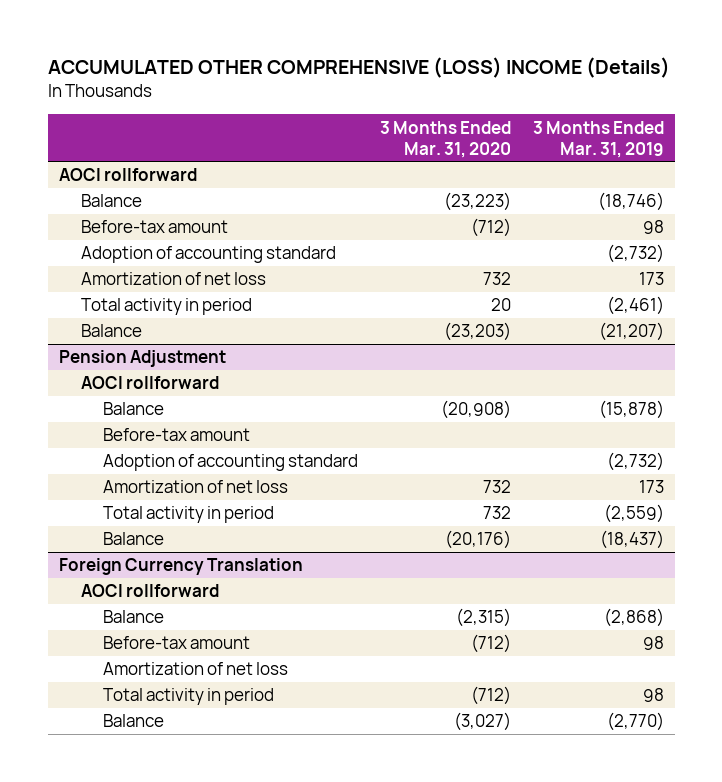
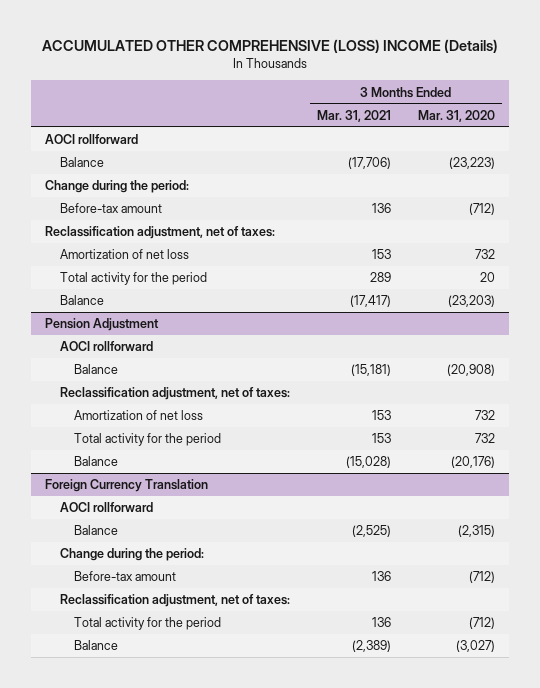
[532,120,664,158] 3 Months Ended Mar. 31, 2019 -> none
none -> [317,109,392,122] Mar. 31, 2021
none -> [45,180,190,194] Change during the period:
[80,246,336,264] Adoption of accounting standard -> none
none -> [45,226,276,240] Reclassification adjustment, net of taxes:
[80,298,252,316] Total activity in period -> [59,272,207,286] Total activity for the period
[102,428,250,442] Before-tax amount -> none
[102,454,358,472] Adoption of accounting standard -> none
none -> [59,387,290,401] Reclassification adjustment, net of taxes:
[102,506,274,524] Total activity in period -> [74,433,222,447] Total activity for the period
none -> [59,548,204,562] Change during the period:
[102,662,288,676] Amortization of net loss -> none
none -> [59,594,290,608] Reclassification adjustment, net of taxes:
[102,688,274,706] Total activity in period -> [74,617,222,631] Total activity for the period

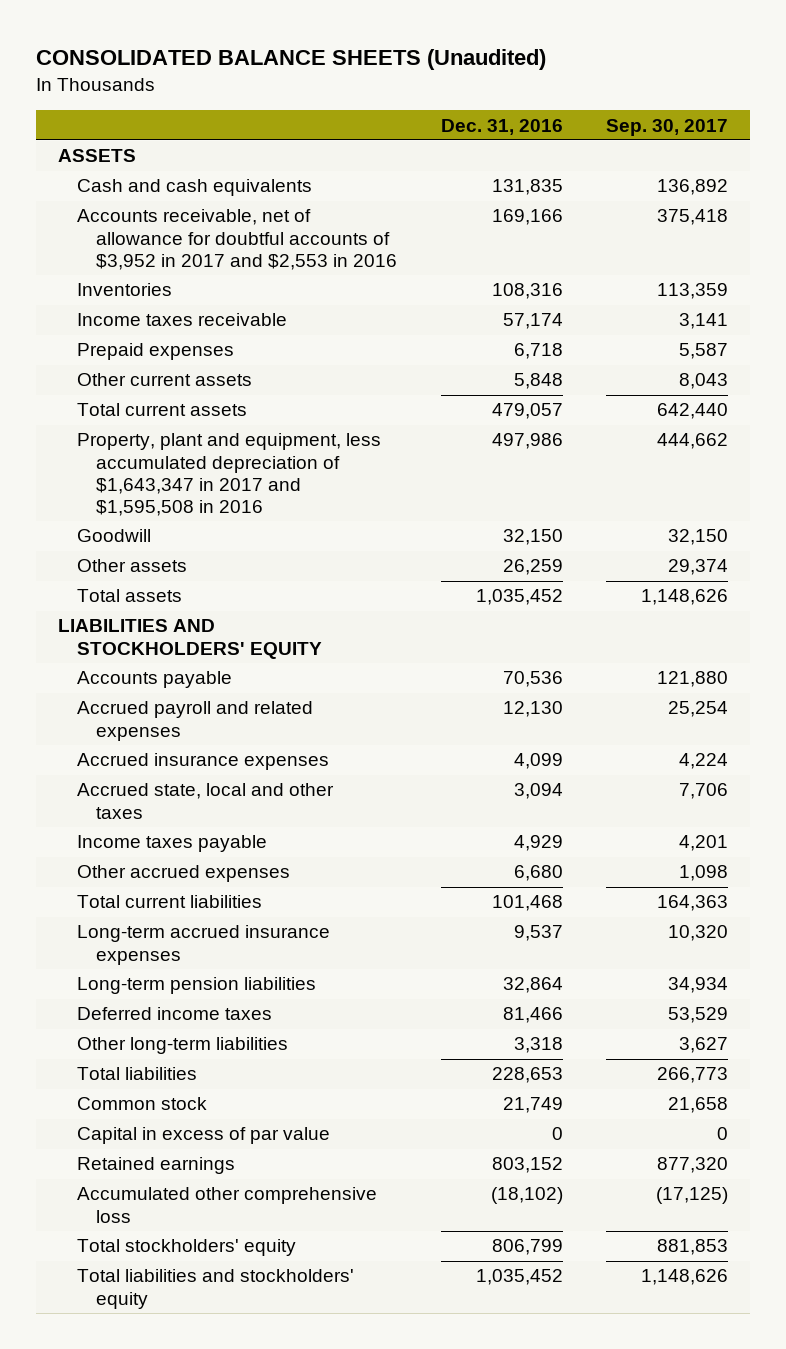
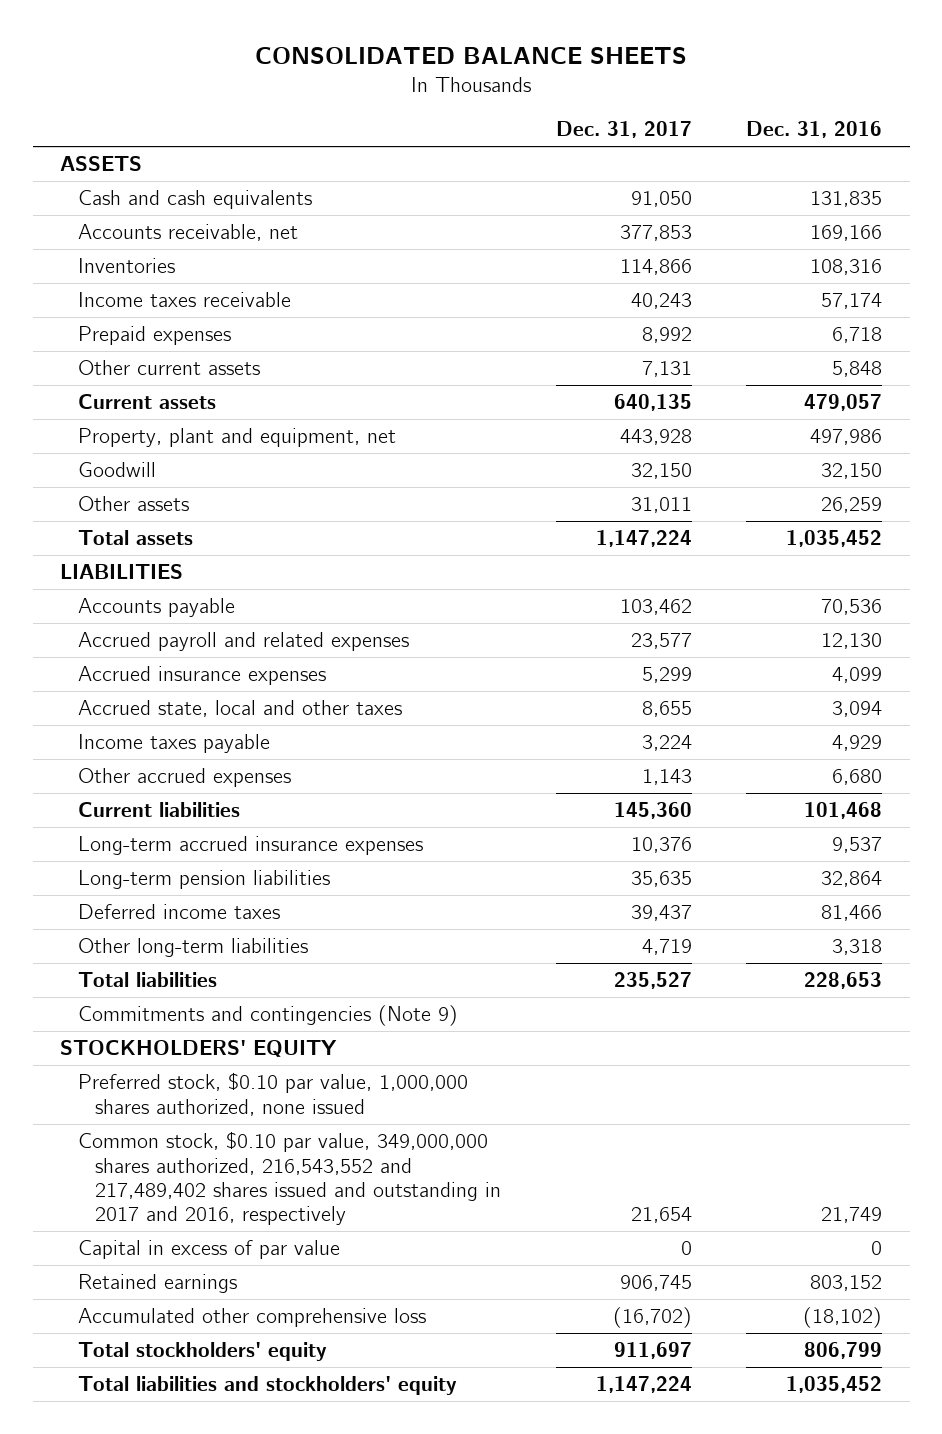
[35,49,546,71] CONSOLIDATED BALANCE SHEETS (Unaudited) -> [255,47,688,65] CONSOLIDATED BALANCE SHEETS
[606,118,729,136] Sep. 30, 2017 -> none
none -> [555,121,692,139] Dec. 31, 2017
[76,209,398,270] Accounts receivable, net of allowance for doubtful accounts of $3,952 in 2017 and $2,553 in 2016 -> [77,224,298,242] Accounts receivable, net
[76,403,247,417] Total current assets -> [77,394,216,410] Current assets
[76,433,381,516] Property, plant and equipment, less accumulated depreciation of $1,643,347 in 2017 and $1,595,508 in 2016 -> [77,428,396,448] Property, plant and equipment, net
[57,619,322,659] LIABILITIES AND STOCKHOLDERS' EQUITY -> none
none -> [60,564,184,580] LIABILITIES
[76,895,262,909] Total current liabilities -> [77,802,240,818] Current liabilities
none -> [77,1005,458,1027] Commitments and contingencies (Note 9)
none -> [60,1040,338,1058] STOCKHOLDERS' EQUITY
none -> [77,1072,468,1116] Preferred stock, $0.10 par value, 1,000,000 shares authorized, none issued
[76,1097,207,1111] Common stock -> [77,1131,502,1226] Common stock, $0.10 par value, 349,000,000 shares authorized, 216,543,552 and 217,489,402 shares issued and outstanding in 2017 and 2016, respectively

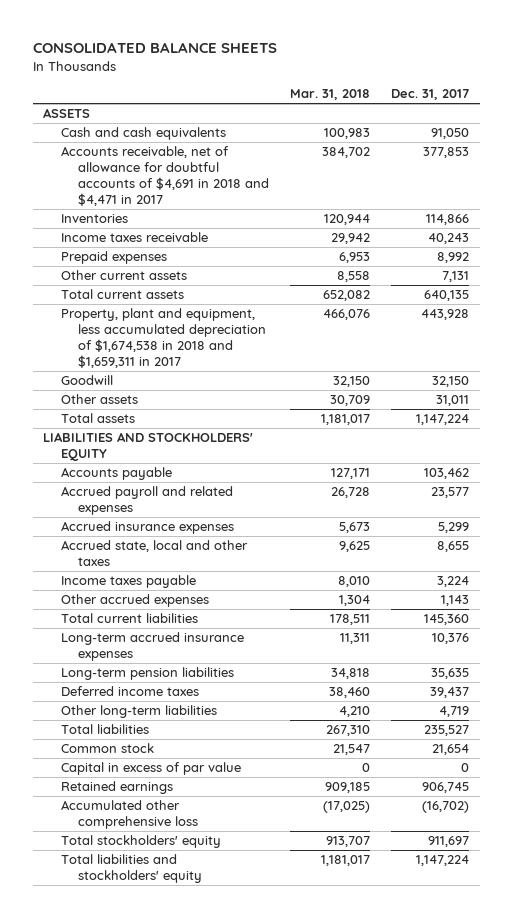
[746,121,883,139] Dec. 31, 2016 -> none
none -> [290,89,371,101] Mar. 31, 2018
[77,224,298,242] Accounts receivable, net -> [60,146,270,207] Accounts receivable, net of allowance for doubtful accounts of $4,691 in 2018 and $4,471 in 2017
[77,394,216,410] Current assets -> [60,289,184,300] Total current assets
[77,428,396,448] Property, plant and equipment, net -> [60,308,267,369] Property, plant and equipment, less accumulated depreciation of $1,674,538 in 2018 and $1,659,311 in 2017
[60,564,184,580] LIABILITIES -> none
none -> [43,432,254,462] LIABILITIES AND STOCKHOLDERS' EQUITY
[77,802,240,818] Current liabilities -> [60,613,198,624] Total current liabilities
[77,1005,458,1027] Commitments and contingencies (Note 9) -> none
[60,1040,338,1058] STOCKHOLDERS' EQUITY -> none
[77,1072,468,1116] Preferred stock, $0.10 par value, 1,000,000 shares authorized, none issued -> none
[77,1131,502,1226] Common stock, $0.10 par value, 349,000,000 shares authorized, 216,543,552 and 217,489,402 shares issued and outstanding in 2017 and 2016, respectively -> [60,743,154,754] Common stock

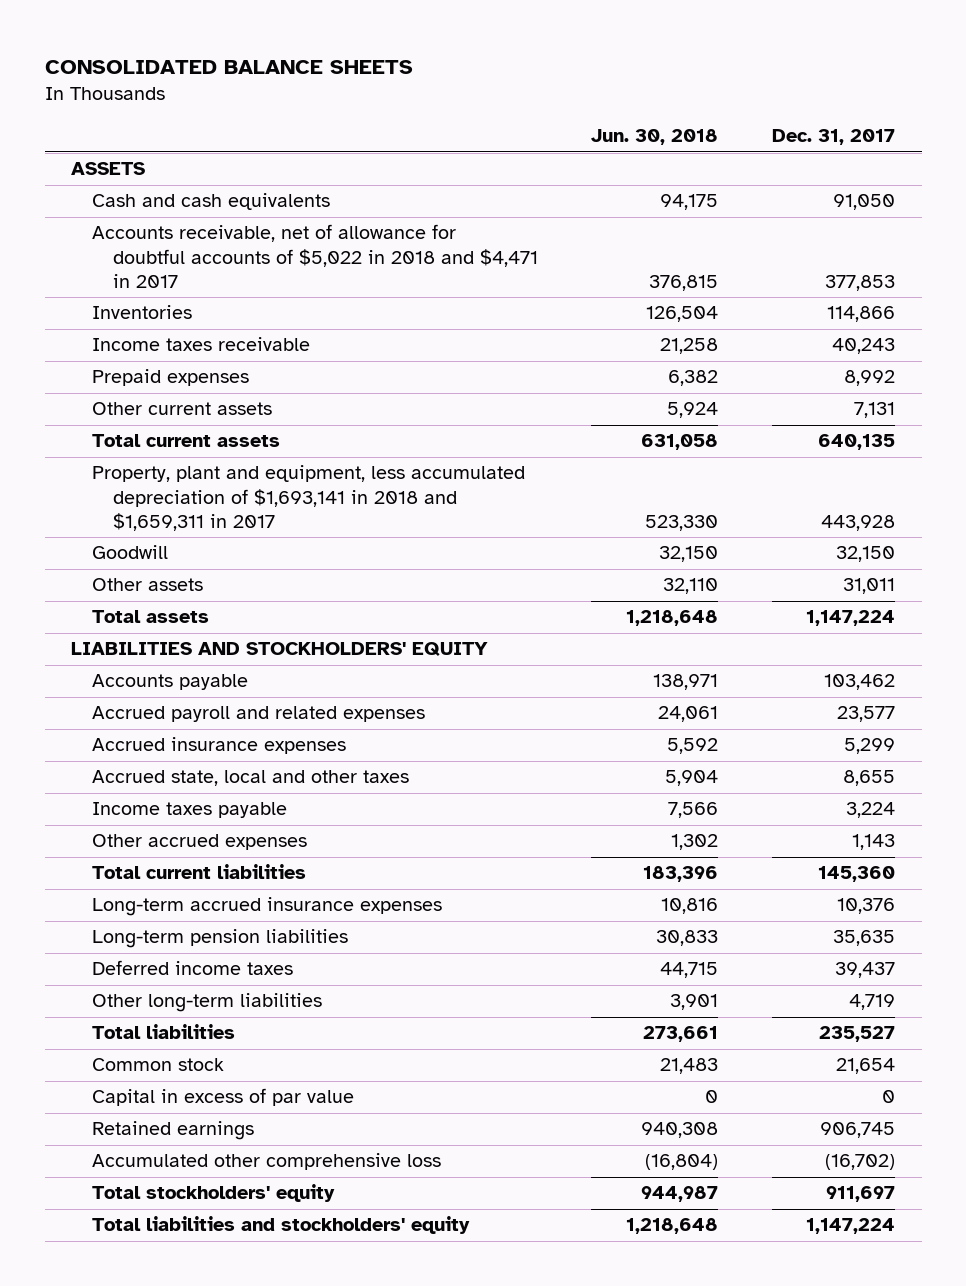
[290,89,371,101] Mar. 31, 2018 -> none
none -> [591,129,719,146] Jun. 30, 2018
[60,146,270,207] Accounts receivable, net of allowance for doubtful accounts of $4,691 in 2018 and $4,471 in 2017 -> [92,224,538,288] Accounts receivable, net of allowance for doubtful accounts of $5,022 in 2018 and $4,471 in 2017
[60,308,267,369] Property, plant and equipment, less accumulated depreciation of $1,674,538 in 2018 and $1,659,311 in 2017 -> [92,465,526,531] Property, plant and equipment, less accumulated depreciation of $1,693,141 in 2018 and $1,659,311 in 2017

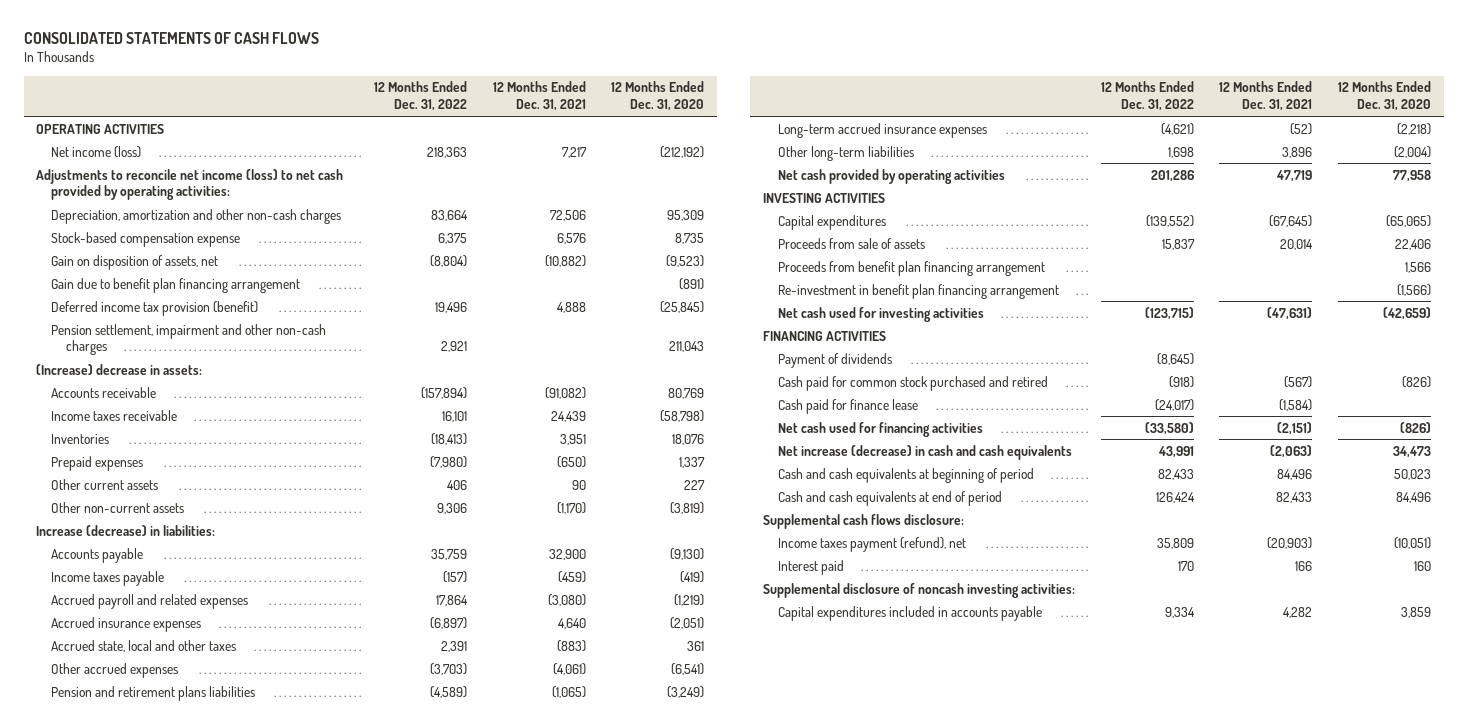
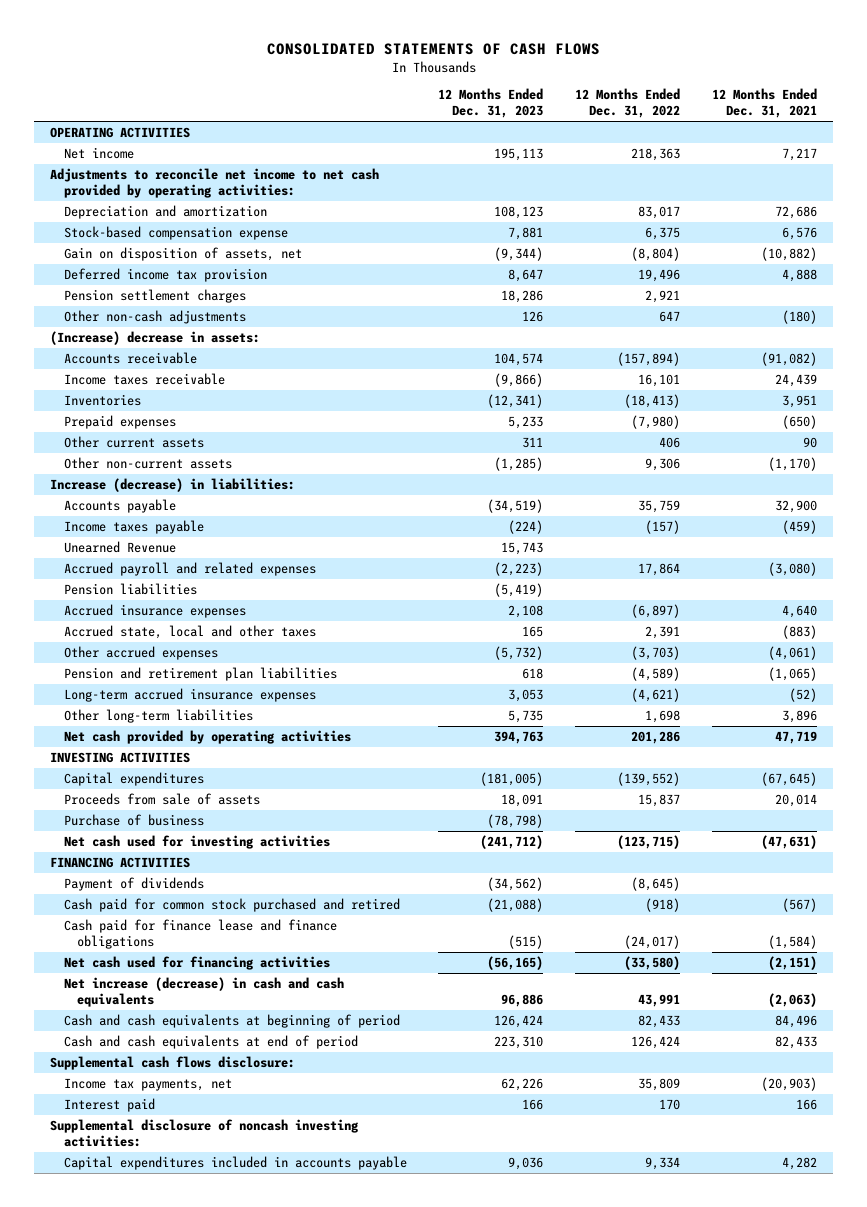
[611,81,705,112] 12 Months Ended Dec. 31, 2020 -> none
none -> [438,88,544,119] 12 Months Ended Dec. 31, 2023
[51,145,142,158] Net income (loss) -> [63,146,134,159] Net income
[36,168,344,201] Adjustments to reconcile net income (loss) to net cash provided by operating activities: -> [50,167,380,198] Adjustments to reconcile net income to net cash provided by operating activities:
[51,208,342,224] Depreciation, amortization and other non-cash charges -> [63,204,267,219] Depreciation and amortization
[430,209,468,221] 83,664 -> [638,205,681,219] 83,017
[549,209,586,221] 72,506 -> [775,205,818,219] 72,686
[51,277,301,293] Gain due to benefit plan financing arrangement -> none
[51,300,259,316] Deferred income tax provision (benefit) -> [63,267,267,282] Deferred income tax provision
[51,323,327,356] Pension settlement, impairment and other non-cash charges -> [63,288,246,303] Pension settlement charges
none -> [63,309,246,324] Other non-cash adjustments
none -> [63,540,176,553] Unearned Revenue
none -> [63,582,197,595] Pension liabilities
[51,685,256,701] Pension and retirement plans liabilities -> [63,666,337,681] Pension and retirement plan liabilities
[778,260,1046,276] Proceeds from benefit plan financing arrangement -> none
[778,283,1060,299] Re-investment in benefit plan financing arrangement -> none
none -> [63,813,204,826] Purchase of business
[778,398,919,414] Cash paid for finance lease -> [63,918,337,949] Cash paid for finance lease and finance obligations
[778,536,967,552] Income taxes payment (refund), net -> [63,1077,232,1091] Income tax payments, net

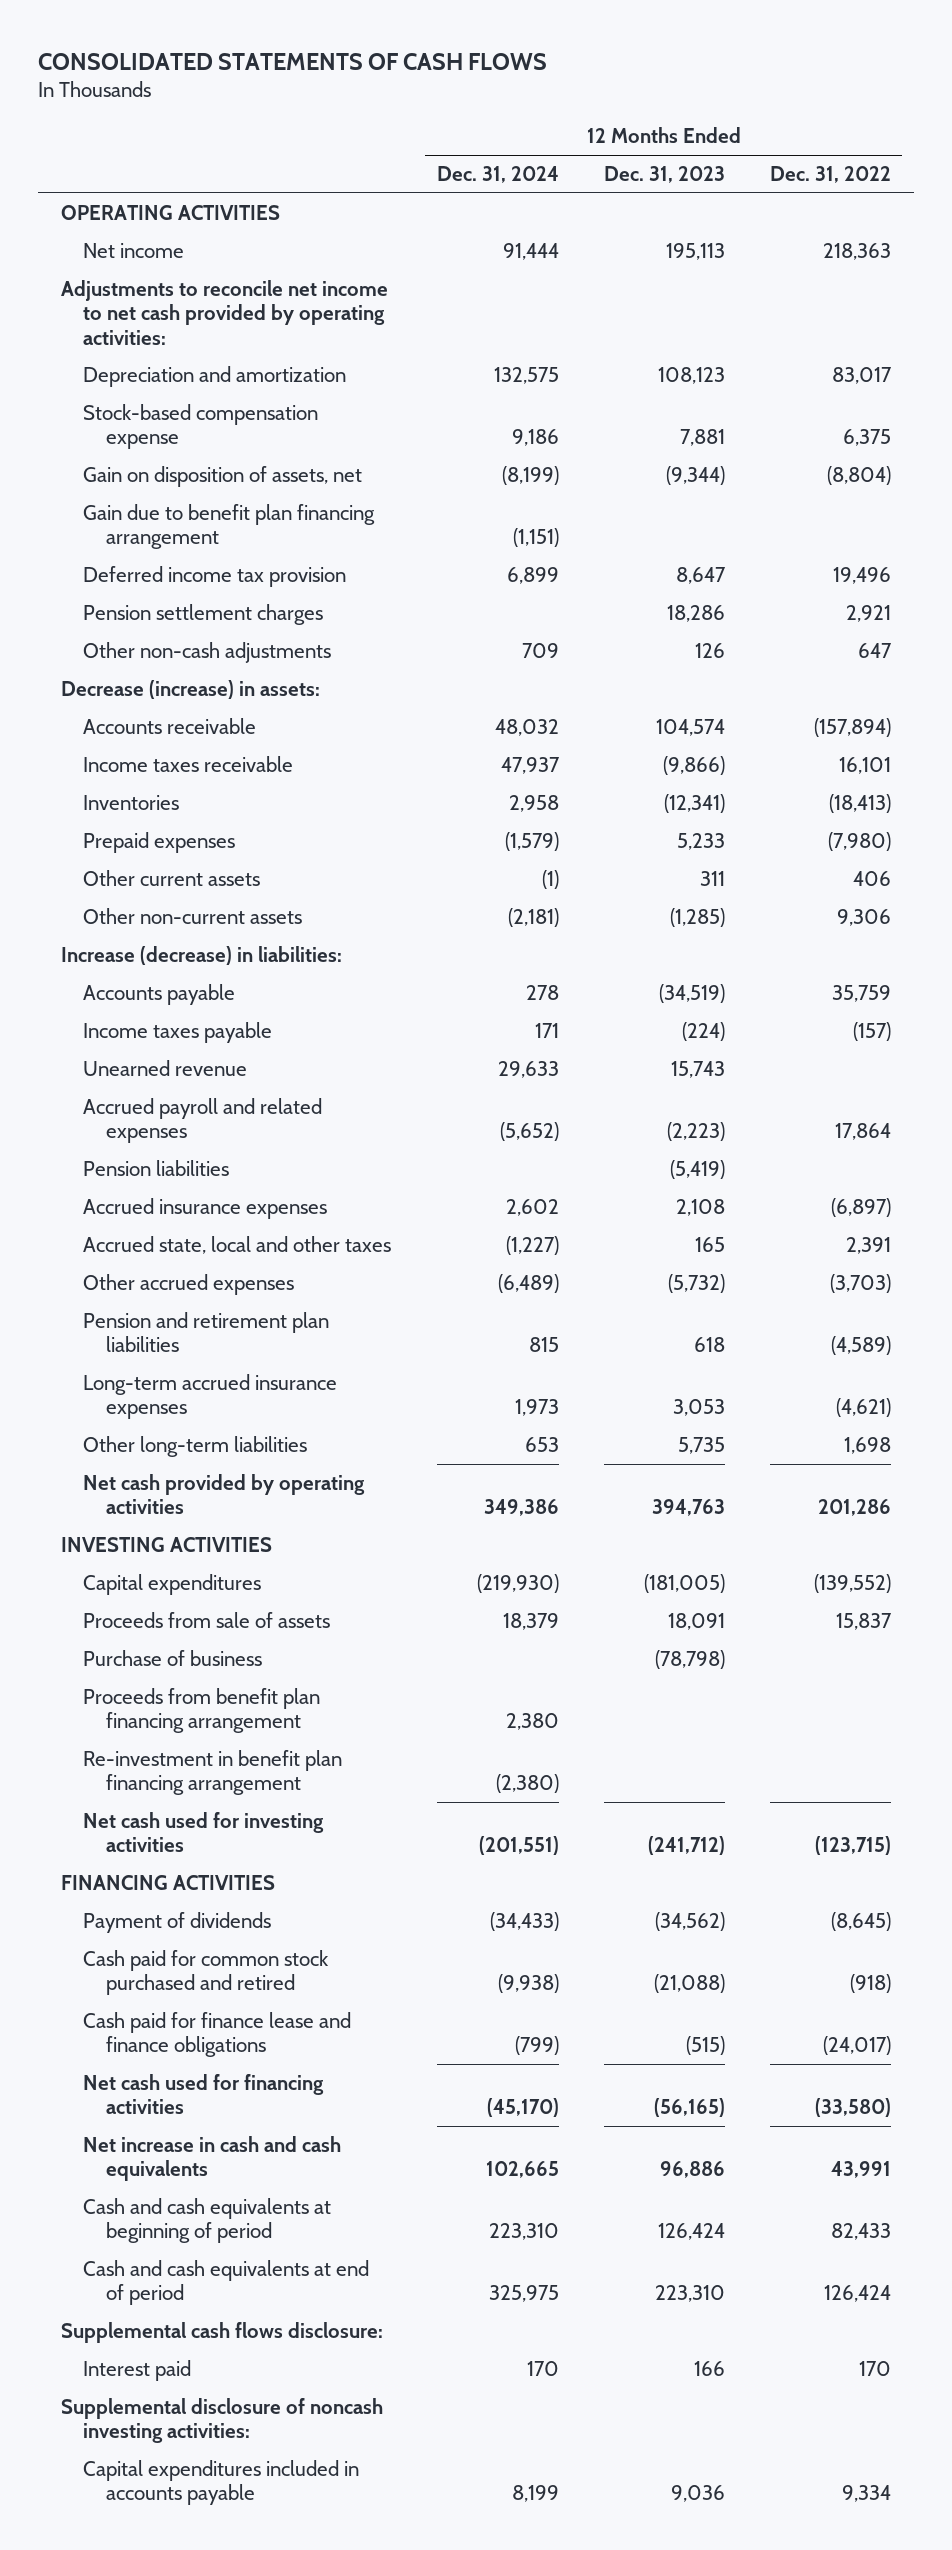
[712,88,818,119] 12 Months Ended Dec. 31, 2021 -> none
none -> [436,166,559,184] Dec. 31, 2024
none -> [83,503,376,550] Gain due to benefit plan financing arrangement
[50,330,261,345] (Increase) decrease in assets: -> [60,679,320,699] Decrease (increase) in assets:
[63,540,176,553] Unearned Revenue -> [83,1059,248,1076] Unearned revenue
none -> [83,1687,321,1734] Proceeds from benefit plan financing arrangement
none -> [83,1749,343,1796] Re-investment in benefit plan financing arrangement
[63,976,344,1007] Net increase (decrease) in cash and cash equivalents -> [83,2135,342,2182] Net increase in cash and cash equivalents
[63,1077,232,1091] Income tax payments, net -> none

